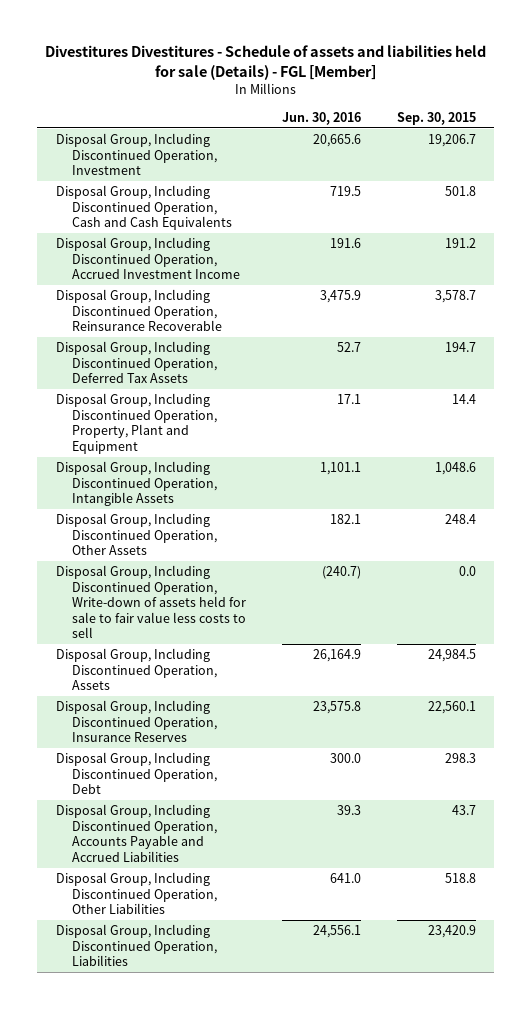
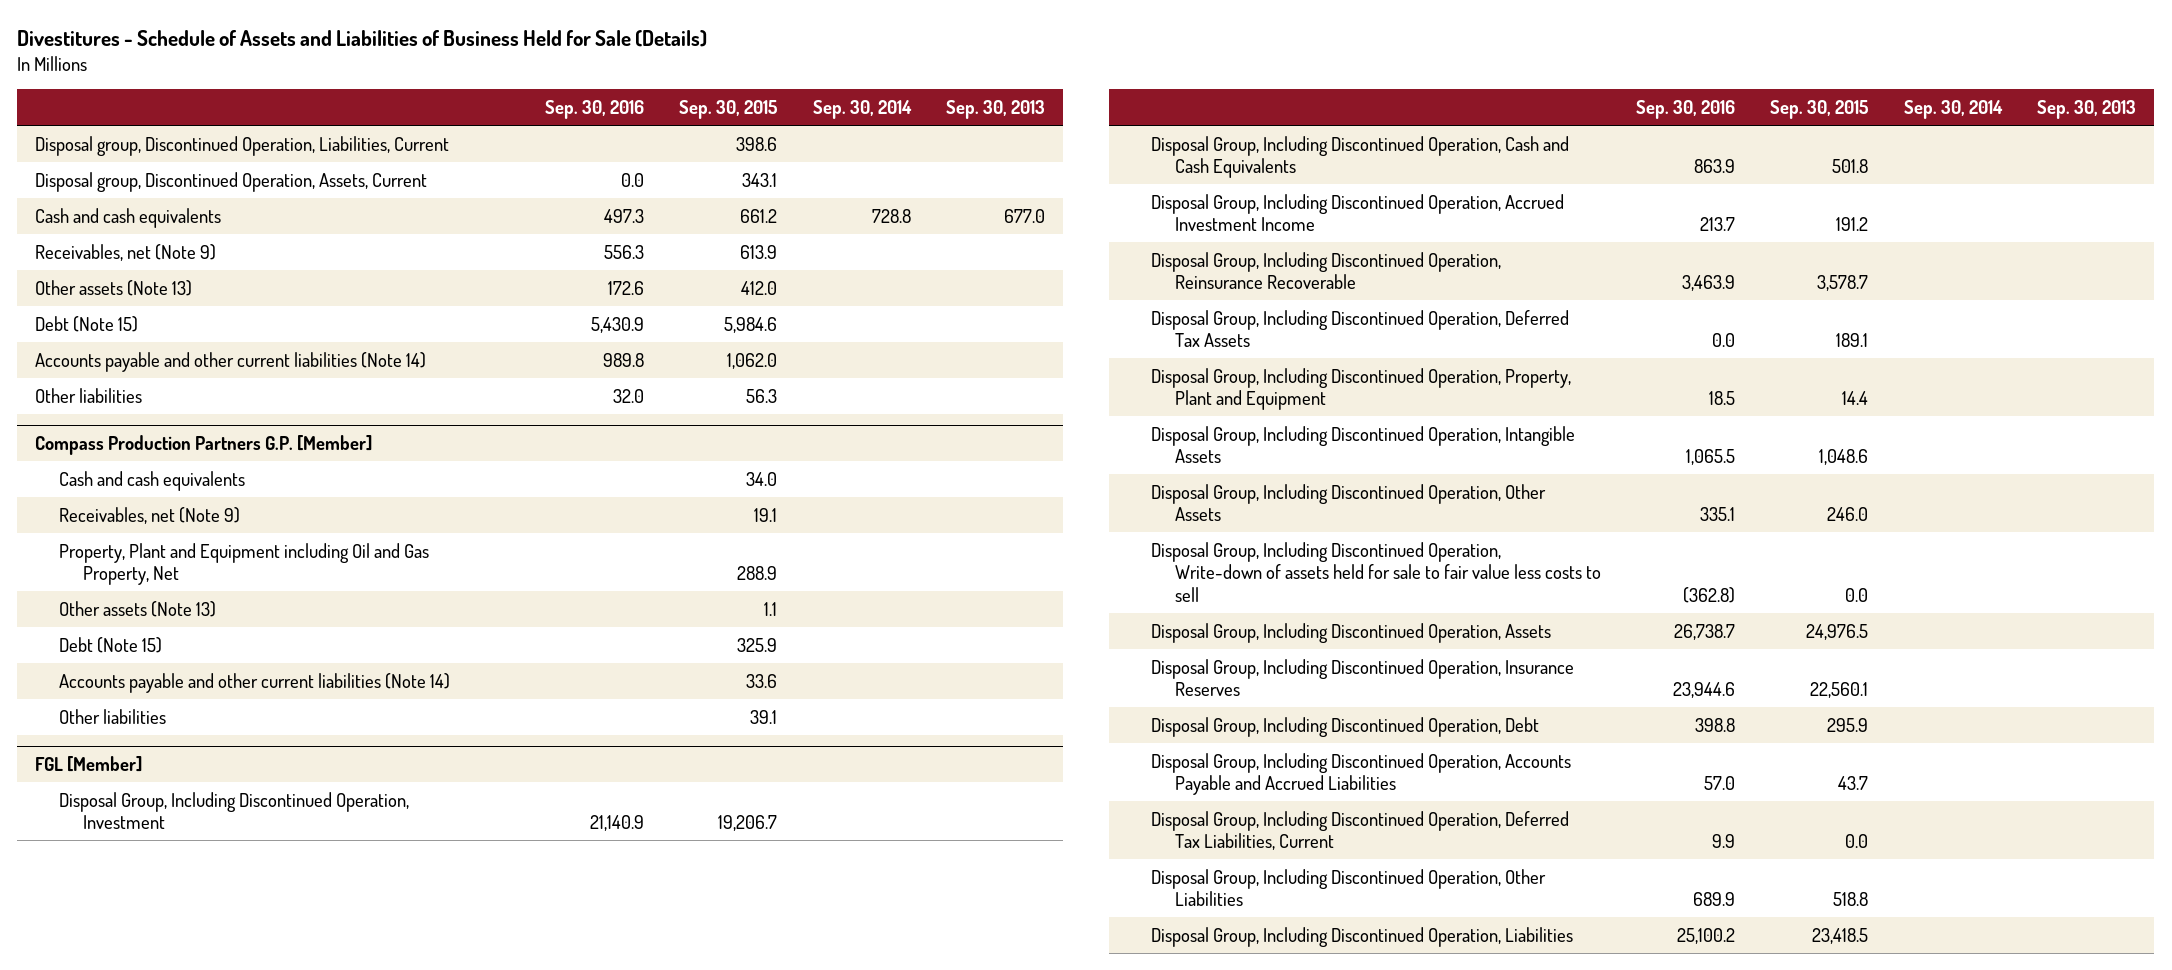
[44,45,486,80] Divestitures Divestitures - Schedule of assets and liabilities held for sale (Details) - FGL [Member] -> [17,29,708,47] Divestitures - Schedule of Assets and Liabilities of Business Held for Sale (Details)
[282,111,362,125] Jun. 30, 2016 -> none
none -> [544,99,644,119] Sep. 30, 2016
none -> [812,99,912,119] Sep. 30, 2014
none -> [946,99,1046,119] Sep. 30, 2013
none -> [35,135,450,156] Disposal group, Discontinued Operation, Liabilities, Current
none -> [35,171,428,192] Disposal group, Discontinued Operation, Assets, Current
none -> [35,207,222,228] Cash and cash equivalents
none -> [35,243,217,261] Receivables, net (Note 9)
none -> [35,279,193,296] Other assets (Note 13)
none -> [35,315,139,332] Debt (Note 15)
none -> [35,351,427,372] Accounts payable and other current liabilities (Note 14)
none -> [35,387,143,403] Other liabilities
none -> [35,434,373,455] Compass Production Partners G.P. [Member]
none -> [59,470,246,491] Cash and cash equivalents
none -> [59,506,241,524] Receivables, net (Note 9)
none -> [59,542,430,586] Property, Plant and Equipment including Oil and Gas Property, Net
none -> [59,600,217,617] Other assets (Note 13)
none -> [59,636,163,653] Debt (Note 15)
none -> [59,672,451,693] Accounts payable and other current liabilities (Note 14)
none -> [59,708,167,724] Other liabilities
none -> [35,755,143,772] FGL [Member]
[445,342,477,353] 194.7 -> [1836,333,1869,348] 189.1
[445,514,477,525] 248.4 -> [1827,507,1869,522] 246.0
[428,649,477,663] 24,984.5 -> [1806,623,1869,640] 24,976.5
[445,753,477,764] 298.3 -> [1827,717,1869,732] 295.9
none -> [1150,810,1569,851] Disposal Group, Including Discontinued Operation, Deferred Tax Liabilities, Current
[428,925,477,939] 23,420.9 -> [1812,927,1869,944] 23,418.5

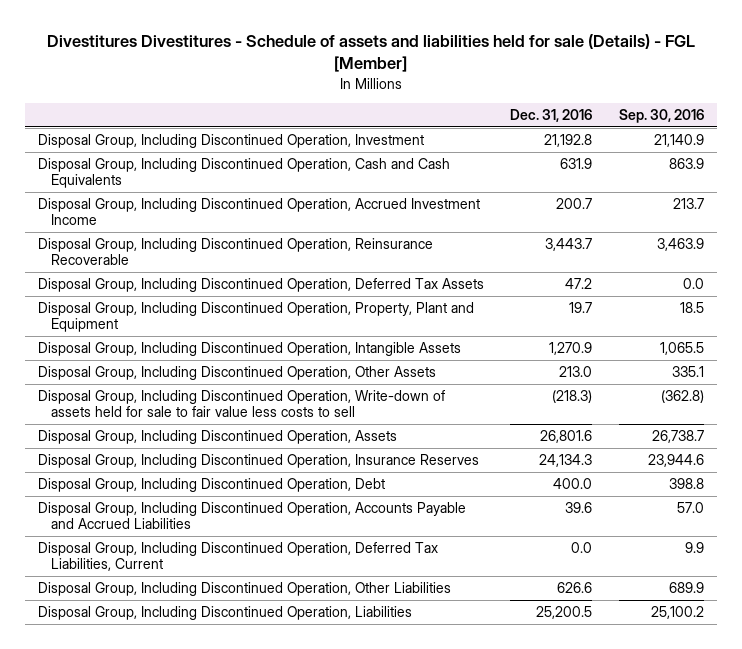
[17,29,708,47] Divestitures - Schedule of Assets and Liabilities of Business Held for Sale (Details) -> [46,34,695,73] Divestitures Divestitures - Schedule of assets and liabilities held for sale (Details) - FGL [Member]
[679,99,778,119] Sep. 30, 2015 -> none
[812,99,912,119] Sep. 30, 2014 -> none
[946,99,1046,119] Sep. 30, 2013 -> none
none -> [510,108,593,122] Dec. 31, 2016
[35,135,450,156] Disposal group, Discontinued Operation, Liabilities, Current -> none
[35,171,428,192] Disposal group, Discontinued Operation, Assets, Current -> none
[35,207,222,228] Cash and cash equivalents -> none
[35,243,217,261] Receivables, net (Note 9) -> none
[35,279,193,296] Other assets (Note 13) -> none
[35,315,139,332] Debt (Note 15) -> none
[35,351,427,372] Accounts payable and other current liabilities (Note 14) -> none
[35,387,143,403] Other liabilities -> none
[35,434,373,455] Compass Production Partners G.P. [Member] -> none
[59,470,246,491] Cash and cash equivalents -> none
[59,506,241,524] Receivables, net (Note 9) -> none
[59,542,430,586] Property, Plant and Equipment including Oil and Gas Property, Net -> none
[59,600,217,617] Other assets (Note 13) -> none
[59,636,163,653] Debt (Note 15) -> none
[59,672,451,693] Accounts payable and other current liabilities (Note 14) -> none
[59,708,167,724] Other liabilities -> none
[35,755,143,772] FGL [Member] -> none

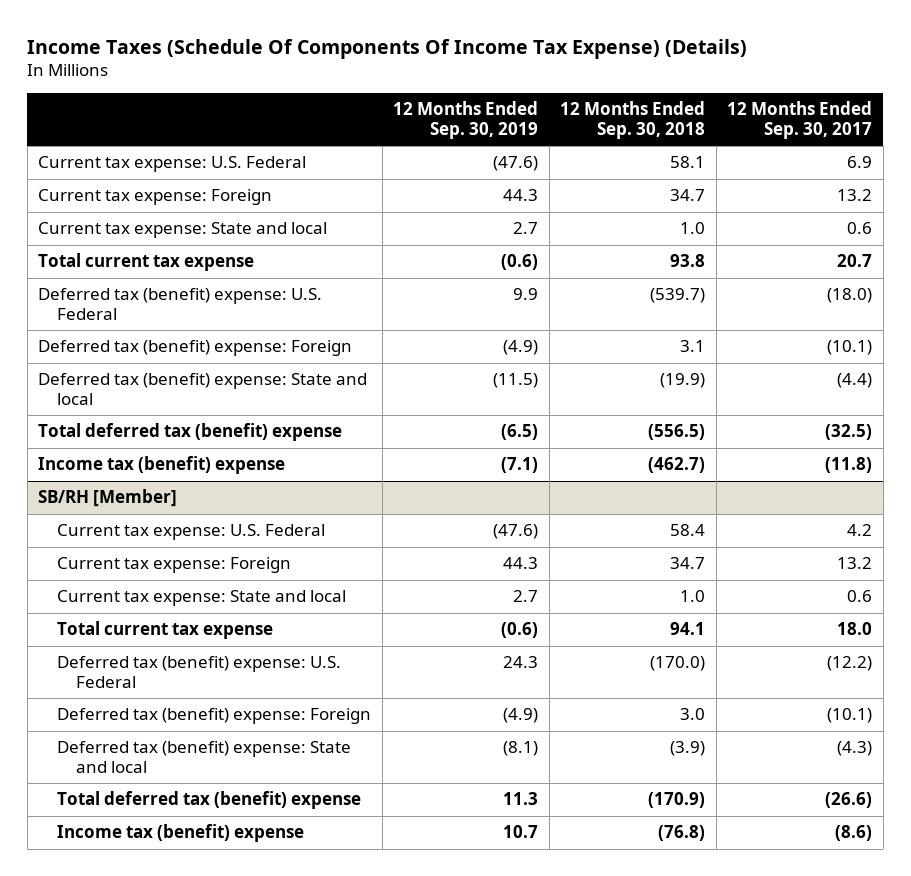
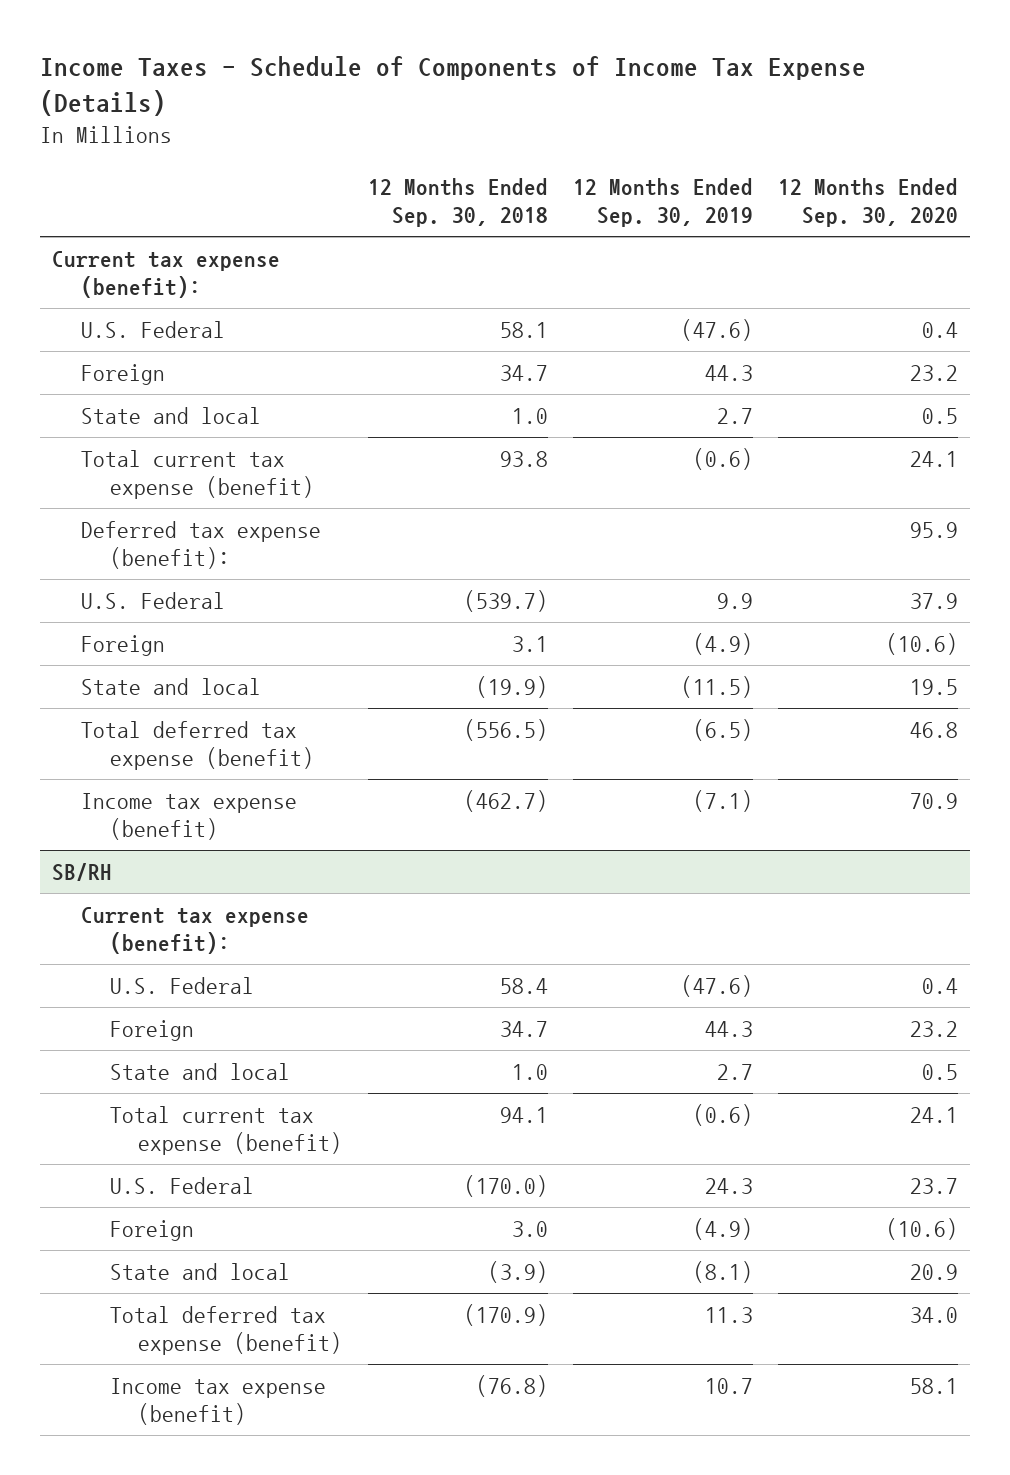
[27,38,748,59] Income Taxes (Schedule Of Components Of Income Tax Expense) (Details) -> [39,56,866,117] Income Taxes - Schedule of Components of Income Tax Expense (Details)
[727,101,873,139] 12 Months Ended Sep. 30, 2017 -> none
none -> [777,178,958,227] 12 Months Ended Sep. 30, 2020
none -> [52,251,281,298] Current tax expense (benefit):
[38,156,307,173] Current tax expense: U.S. Federal -> [80,321,225,339] U.S. Federal
[38,189,273,206] Current tax expense: Foreign -> [80,364,165,386] Foreign
[38,222,328,239] Current tax expense: State and local -> [80,407,261,425] State and local
[38,253,255,272] Total current tax expense -> [80,450,314,499] Total current tax expense (benefit)
none -> [80,521,321,569] Deferred tax expense (benefit):
[38,288,323,320] Deferred tax (benefit) expense: U.S. Federal -> [80,592,225,610] U.S. Federal
[38,340,353,357] Deferred tax (benefit) expense: Foreign -> [80,635,165,657] Foreign
[38,373,368,405] Deferred tax (benefit) expense: State and local -> [80,678,261,696] State and local
[38,423,343,442] Total deferred tax (benefit) expense -> [80,721,314,770] Total deferred tax expense (benefit)
[38,456,286,475] Income tax (benefit) expense -> [80,793,297,840] Income tax expense (benefit)
[38,489,178,508] SB/RH [Member] -> [52,863,113,882] SB/RH
none -> [80,907,309,954] Current tax expense (benefit):
[57,524,326,541] Current tax expense: U.S. Federal -> [109,977,254,995] U.S. Federal
[57,557,292,574] Current tax expense: Foreign -> [109,1020,194,1042] Foreign
[57,590,347,607] Current tax expense: State and local -> [109,1063,290,1081] State and local
[57,621,274,640] Total current tax expense -> [109,1106,343,1155] Total current tax expense (benefit)
[57,656,342,688] Deferred tax (benefit) expense: U.S. Federal -> [109,1177,254,1195] U.S. Federal
[57,708,372,725] Deferred tax (benefit) expense: Foreign -> [109,1220,194,1242] Foreign
[57,741,352,773] Deferred tax (benefit) expense: State and local -> [109,1263,290,1281] State and local
[57,791,362,810] Total deferred tax (benefit) expense -> [109,1306,343,1355] Total deferred tax expense (benefit)
[57,824,305,843] Income tax (benefit) expense -> [109,1378,326,1425] Income tax expense (benefit)

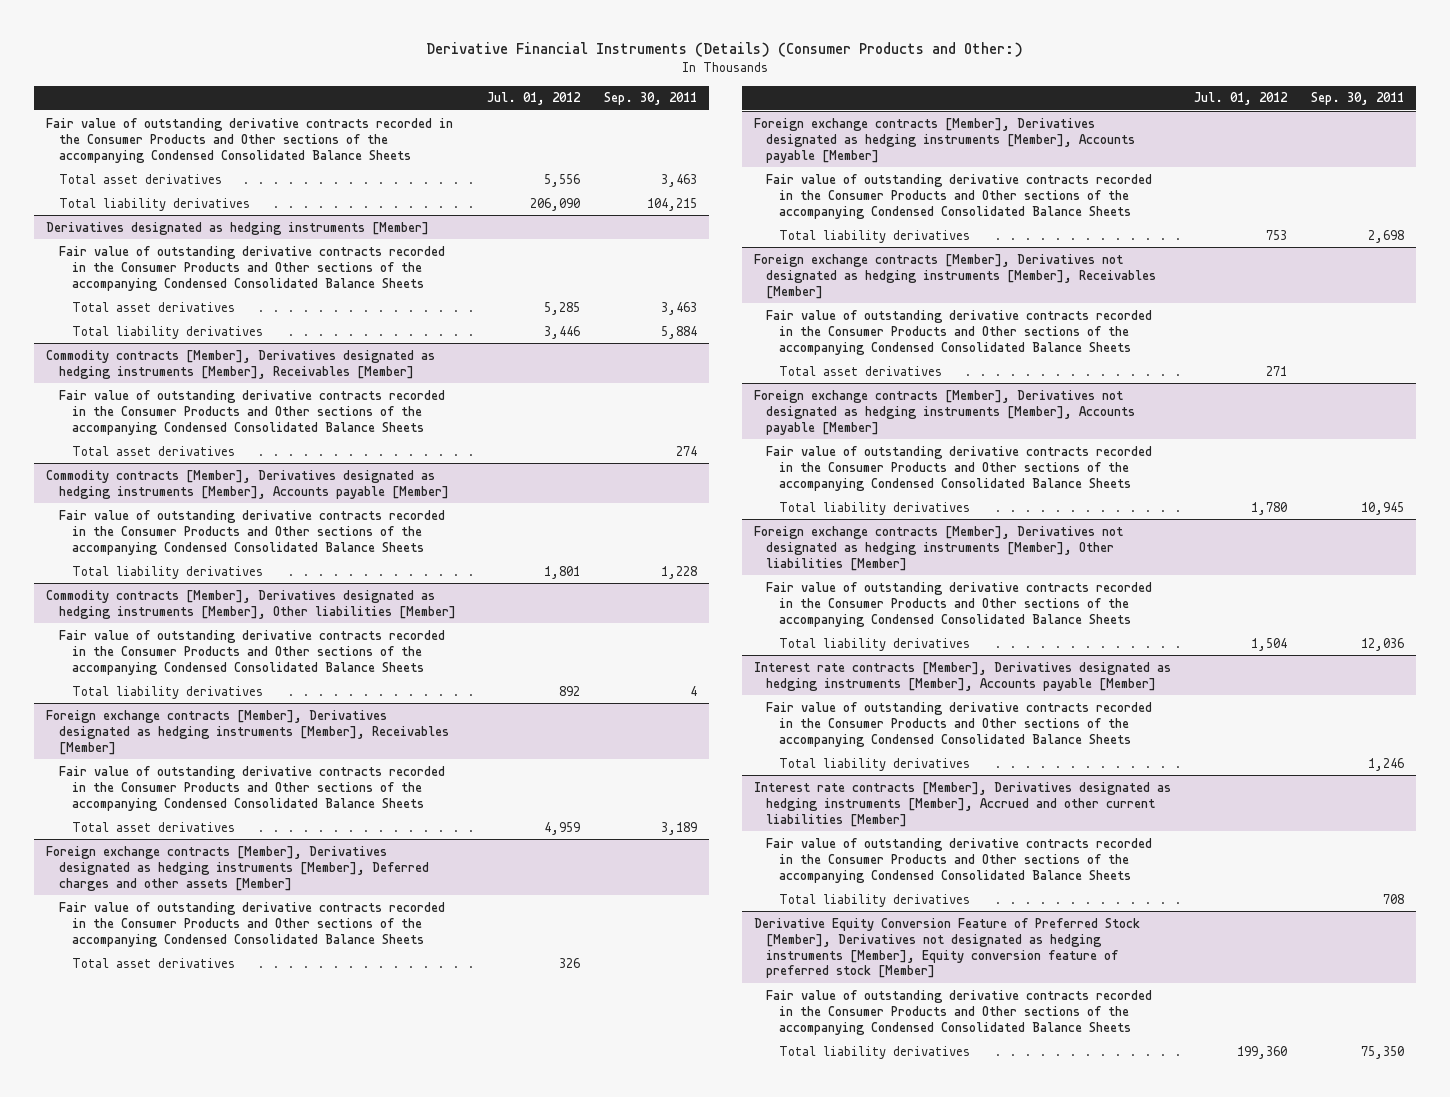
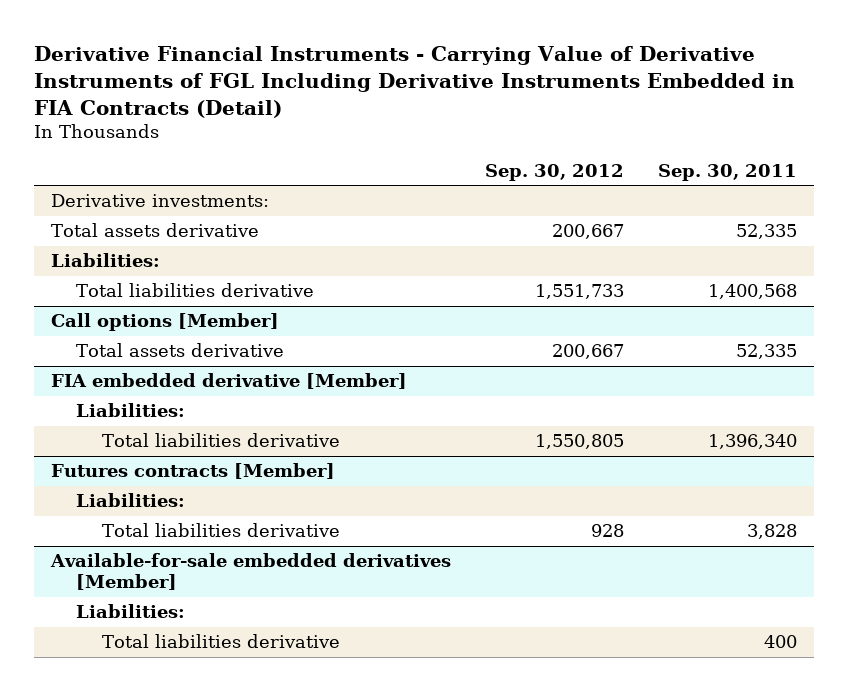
[426,42,1024,58] Derivative Financial Instruments (Details) (Consumer Products and Other:) -> [33,45,795,118] Derivative Financial Instruments - Carrying Value of Derivative Instruments of FGL Including Derivative Instruments Embedded in FIA Contracts (Detail)
[486,92,581,106] Jul. 01, 2012 -> none
none -> [484,163,624,181] Sep. 30, 2012
[45,117,453,163] Fair value of outstanding derivative contracts recorded in the Consumer Products and Other sections of the accompanying Condensed Consolidated Balance Sheets -> none
[45,221,429,235] Derivatives designated as hedging instruments [Member] -> none
[58,245,445,291] Fair value of outstanding derivative contracts recorded in the Consumer Products and Other sections of the accompanying Condensed Consolidated Balance Sheets -> none
[45,349,435,379] Commodity contracts [Member], Derivatives designated as hedging instruments [Member], Receivables [Member] -> none
[58,389,445,435] Fair value of outstanding derivative contracts recorded in the Consumer Products and Other sections of the accompanying Condensed Consolidated Balance Sheets -> none
[71,445,235,456] Total asset derivatives -> none
[45,469,449,499] Commodity contracts [Member], Derivatives designated as hedging instruments [Member], Accounts payable [Member] -> none
[58,509,445,555] Fair value of outstanding derivative contracts recorded in the Consumer Products and Other sections of the accompanying Condensed Consolidated Balance Sheets -> none
[45,589,456,619] Commodity contracts [Member], Derivatives designated as hedging instruments [Member], Other liabilities [Member] -> none
[58,629,445,675] Fair value of outstanding derivative contracts recorded in the Consumer Products and Other sections of the accompanying Condensed Consolidated Balance Sheets -> none
[45,709,449,755] Foreign exchange contracts [Member], Derivatives designated as hedging instruments [Member], Receivables [Member] -> none
[58,765,445,811] Fair value of outstanding derivative contracts recorded in the Consumer Products and Other sections of the accompanying Condensed Consolidated Balance Sheets -> none
[71,821,235,832] Total asset derivatives -> none
[45,845,429,891] Foreign exchange contracts [Member], Derivatives designated as hedging instruments [Member], Deferred charges and other assets [Member] -> none
[58,901,445,947] Fair value of outstanding derivative contracts recorded in the Consumer Products and Other sections of the accompanying Condensed Consolidated Balance Sheets -> none
[71,957,235,968] Total asset derivatives -> none
[753,117,1136,163] Foreign exchange contracts [Member], Derivatives designated as hedging instruments [Member], Accounts payable [Member] -> none
[766,173,1153,219] Fair value of outstanding derivative contracts recorded in the Consumer Products and Other sections of the accompanying Condensed Consolidated Balance Sheets -> none
[779,229,971,243] Total liability derivatives -> none
[753,253,1157,299] Foreign exchange contracts [Member], Derivatives not designated as hedging instruments [Member], Receivables [Member] -> none
[766,309,1153,355] Fair value of outstanding derivative contracts recorded in the Consumer Products and Other sections of the accompanying Condensed Consolidated Balance Sheets -> none
[779,365,943,376] Total asset derivatives -> none
[753,389,1136,435] Foreign exchange contracts [Member], Derivatives not designated as hedging instruments [Member], Accounts payable [Member] -> none
[766,445,1153,491] Fair value of outstanding derivative contracts recorded in the Consumer Products and Other sections of the accompanying Condensed Consolidated Balance Sheets -> none
[779,501,971,515] Total liability derivatives -> none
[753,525,1123,571] Foreign exchange contracts [Member], Derivatives not designated as hedging instruments [Member], Other liabilities [Member] -> none
[766,581,1153,627] Fair value of outstanding derivative contracts recorded in the Consumer Products and Other sections of the accompanying Condensed Consolidated Balance Sheets -> none
[779,637,971,651] Total liability derivatives -> none
[753,661,1171,691] Interest rate contracts [Member], Derivatives designated as hedging instruments [Member], Accounts payable [Member] -> none
[766,701,1153,747] Fair value of outstanding derivative contracts recorded in the Consumer Products and Other sections of the accompanying Condensed Consolidated Balance Sheets -> none
[779,757,971,771] Total liability derivatives -> none
[753,781,1171,827] Interest rate contracts [Member], Derivatives designated as hedging instruments [Member], Accrued and other current liabilities [Member] -> none
[766,837,1153,883] Fair value of outstanding derivative contracts recorded in the Consumer Products and Other sections of the accompanying Condensed Consolidated Balance Sheets -> none
[779,893,971,907] Total liability derivatives -> none
[753,917,1140,979] Derivative Equity Conversion Feature of Preferred Stock [Member], Derivatives not designated as hedging instruments [Member], Equity conversion feature of preferred stock [Member] -> none
[766,989,1153,1035] Fair value of outstanding derivative contracts recorded in the Consumer Products and Other sections of the accompanying Condensed Consolidated Balance Sheets -> none
[779,1045,971,1059] Total liability derivatives -> none
none -> [50,194,269,208] Derivative investments:
[58,173,222,184] Total asset derivatives -> [50,223,259,238] Total assets derivative
[660,173,697,187] 3,463 -> [735,224,797,240] 52,335
none -> [50,253,160,268] Liabilities:
[58,197,250,211] Total liability derivatives -> [76,283,315,298] Total liabilities derivative
[646,197,697,211] 104,215 -> [707,284,797,300] 1,400,568
none -> [50,313,279,332] Call options [Member]
[71,301,235,312] Total asset derivatives -> [76,343,285,358] Total assets derivative
[660,301,697,315] 3,463 -> [735,344,797,360] 52,335
none -> [50,373,407,390] FIA embedded derivative [Member]
none -> [76,403,186,418] Liabilities:
[71,325,263,339] Total liability derivatives -> [101,433,340,448] Total liabilities derivative
[660,325,697,339] 5,884 -> [707,434,797,450] 1,396,340
none -> [50,463,335,480] Futures contracts [Member]
none -> [76,493,186,508] Liabilities:
[71,565,263,579] Total liability derivatives -> [101,523,340,538] Total liabilities derivative
[660,565,697,579] 1,228 -> [746,524,797,540] 3,828
none -> [49,553,451,591] Available-for-sale embedded derivatives [Member]
none -> [76,604,186,619] Liabilities:
[71,685,263,699] Total liability derivatives -> [101,634,340,649] Total liabilities derivative
[689,685,697,696] 4 -> [763,635,797,649] 400

